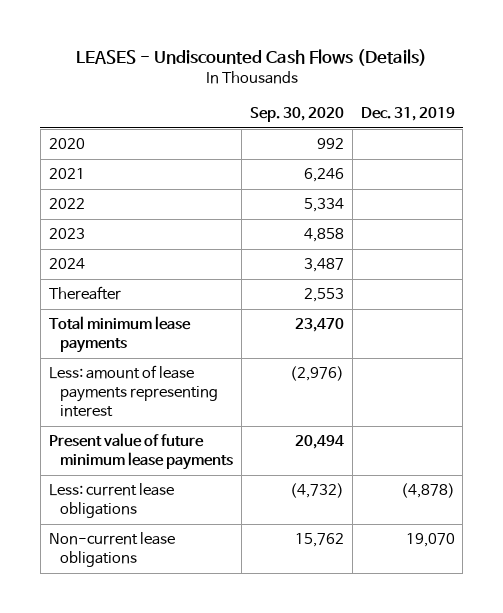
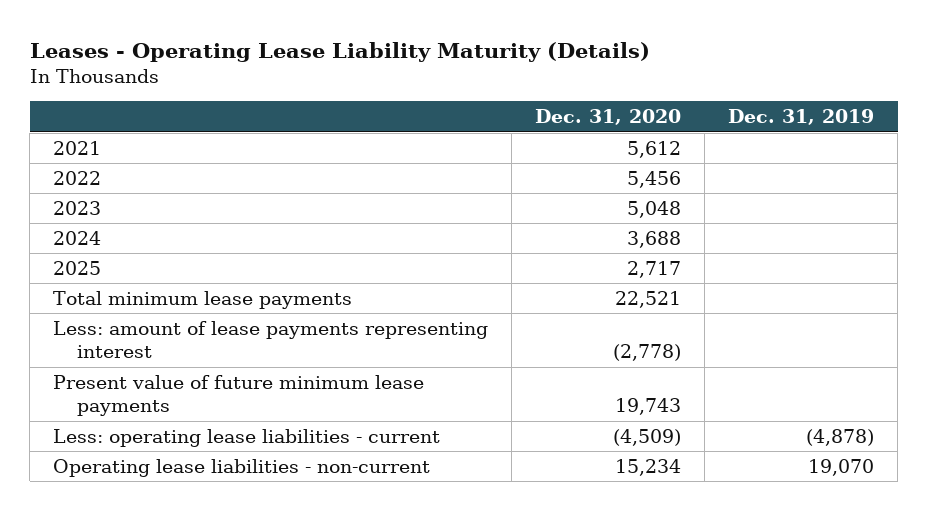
[75,49,427,67] LEASES - Undiscounted Cash Flows (Details) -> [29,42,650,63] Leases - Operating Lease Liability Maturity (Details)
[249,106,344,122] Sep. 30, 2020 -> none
none -> [535,109,682,126] Dec. 31, 2020
[48,138,85,150] 2020 -> none
[48,286,121,301] Thereafter -> none
none -> [53,260,102,275] 2025
[48,483,174,519] Less: current lease obligations -> [53,428,441,447] Less: operating lease liabilities - current
[48,532,175,568] Non-current lease obligations -> [53,458,431,477] Operating lease liabilities - non-current

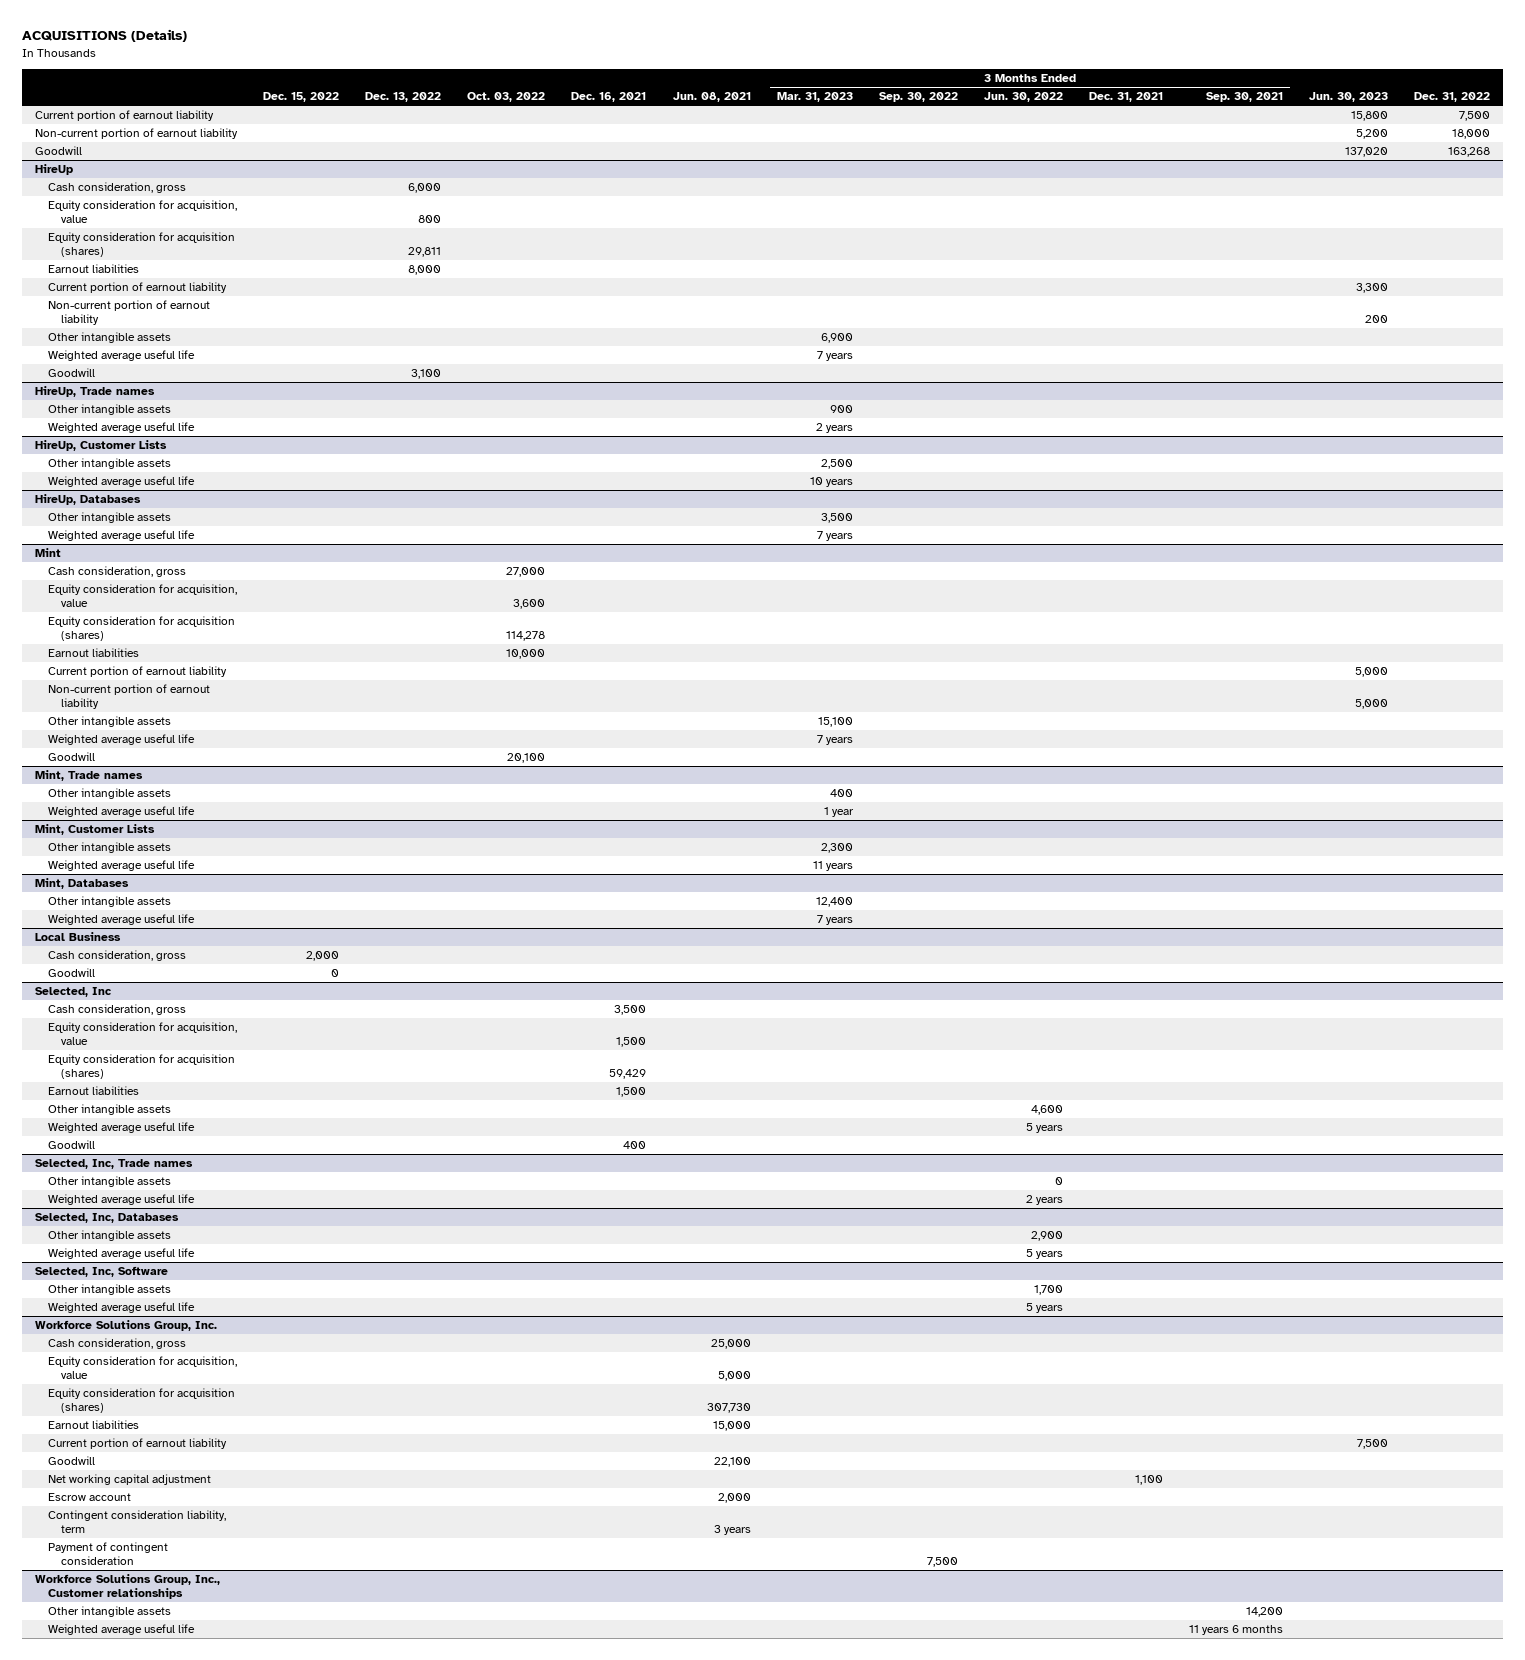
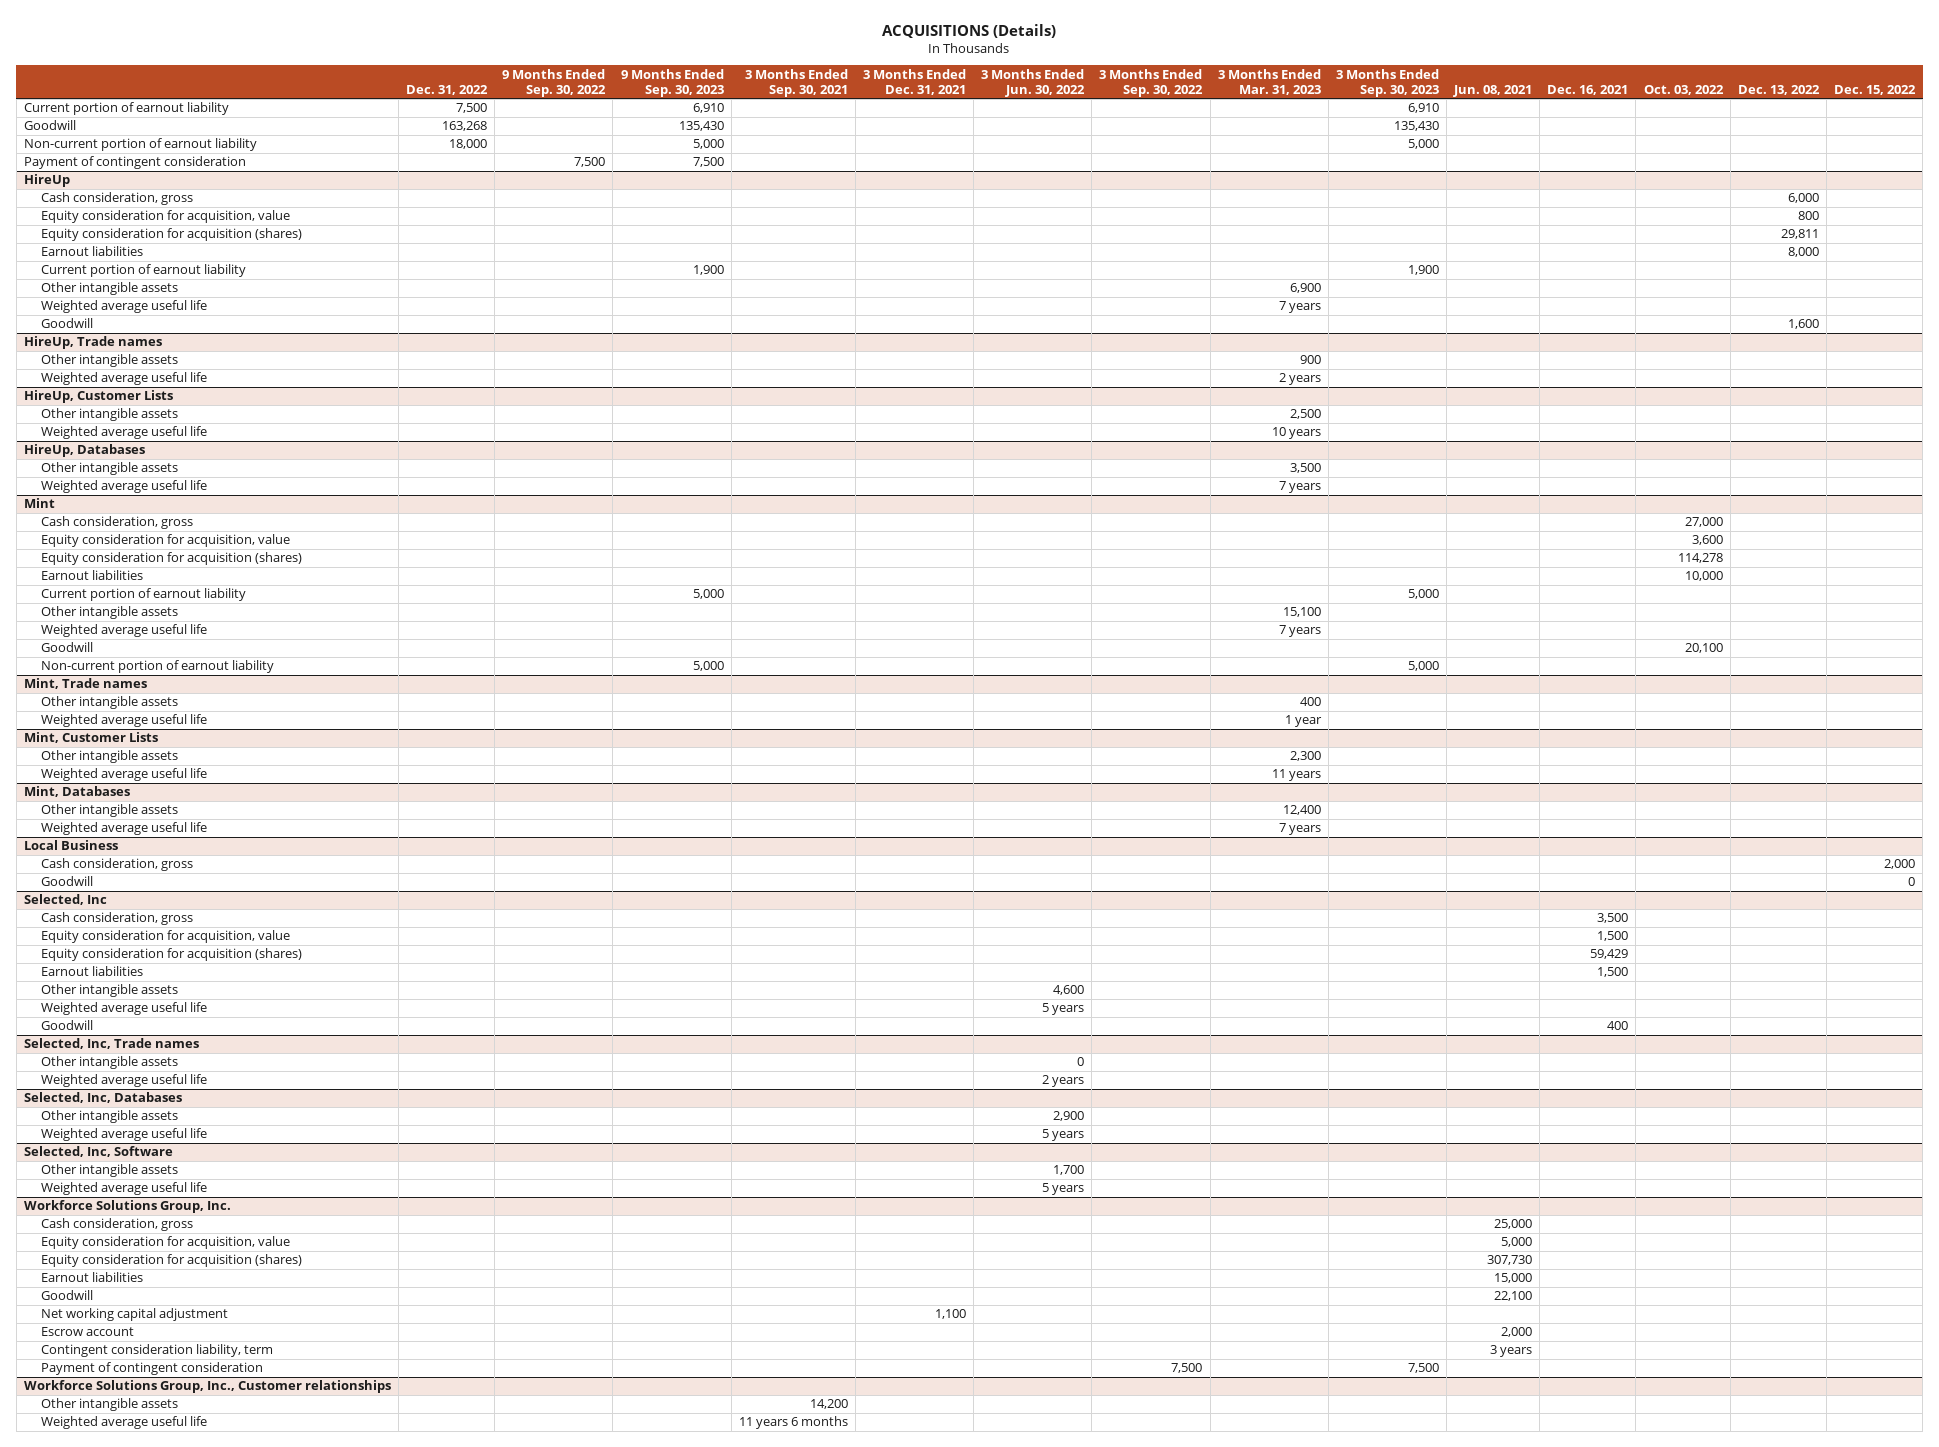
[1309,92,1389,103] Jun. 30, 2023 -> none
none -> [502,68,607,97] 9 Months Ended Sep. 30, 2022
none -> [620,68,724,97] 9 Months Ended Sep. 30, 2023
none -> [1335,68,1439,97] 3 Months Ended Sep. 30, 2023
[34,128,238,140] Non-current portion of earnout liability -> [23,138,257,152] Non-current portion of earnout liability
none -> [23,156,246,170] Payment of contingent consideration
[47,300,210,326] Non-current portion of earnout liability -> none
[411,369,442,380] 3,100 -> [1787,319,1819,330] 1,600
[47,684,210,710] Non-current portion of earnout liability -> [41,660,275,674] Non-current portion of earnout liability
[47,1438,227,1450] Current portion of earnout liability -> none

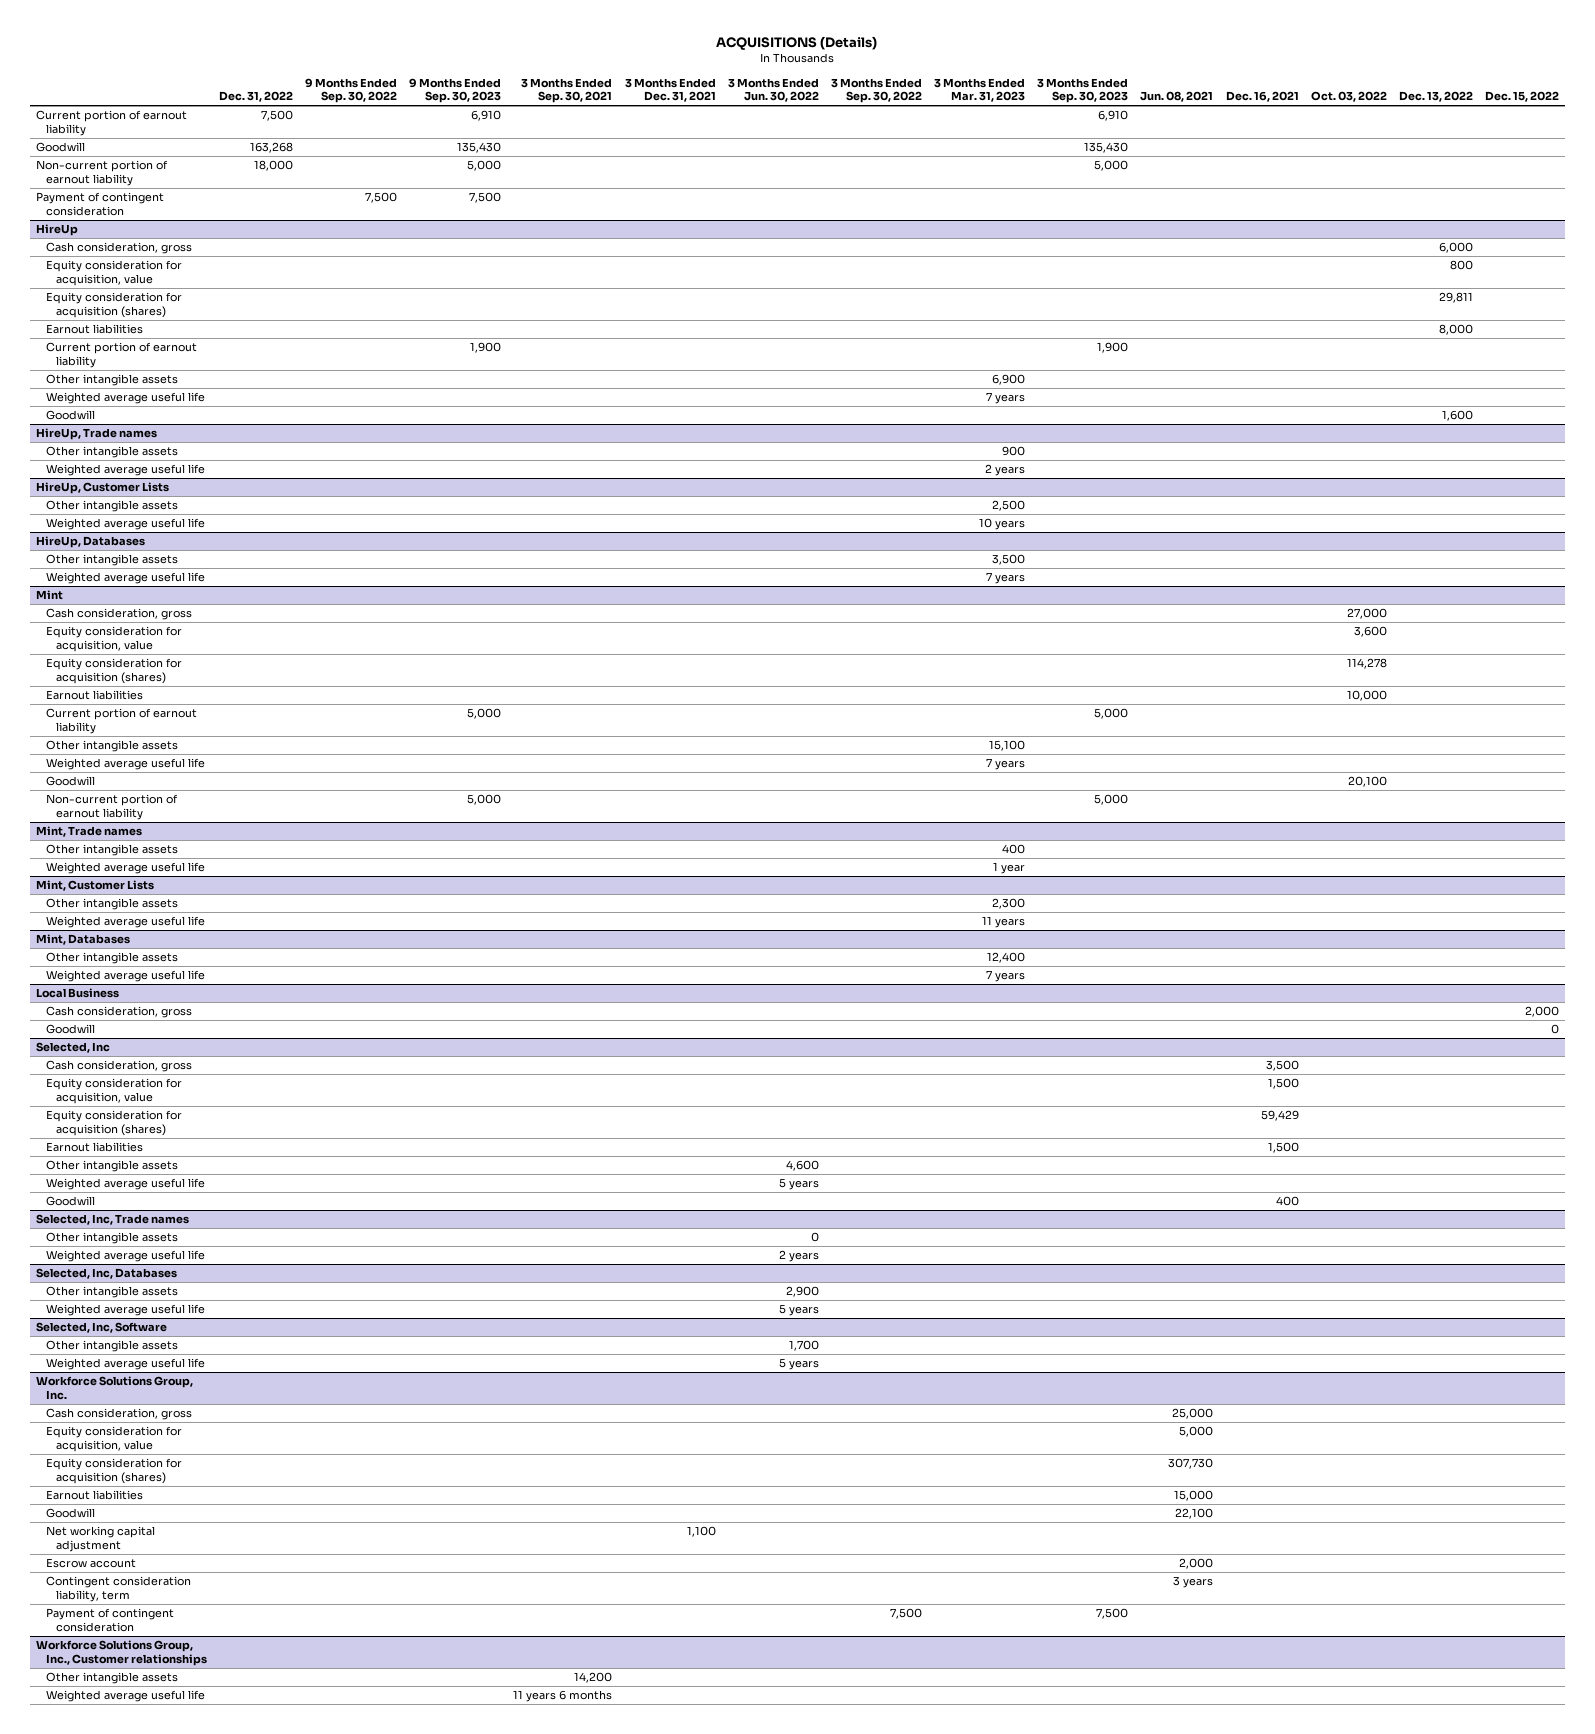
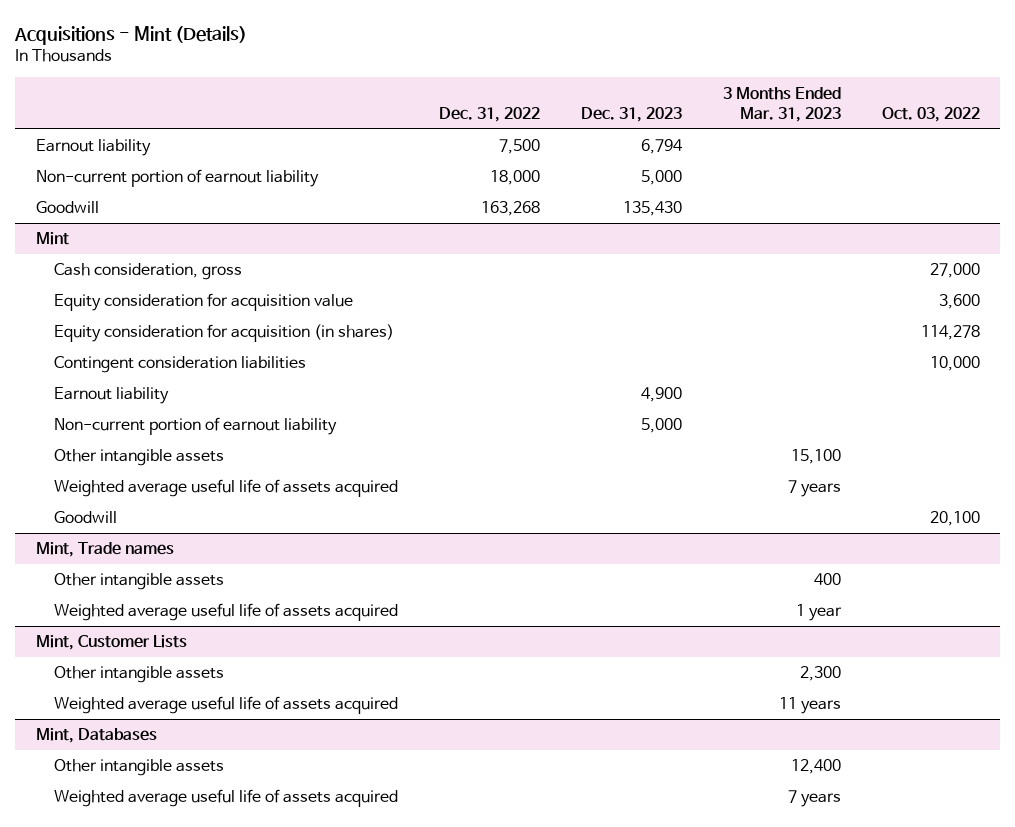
[716,36,878,51] ACQUISITIONS (Details) -> [14,26,248,46] Acquisitions - Mint (Details)
[305,77,398,104] 9 Months Ended Sep. 30, 2022 -> none
[409,77,502,104] 9 Months Ended Sep. 30, 2023 -> none
[521,77,613,104] 3 Months Ended Sep. 30, 2021 -> none
[624,77,716,103] 3 Months Ended Dec. 31, 2021 -> none
[727,77,819,103] 3 Months Ended Jun. 30, 2022 -> none
[830,77,922,104] 3 Months Ended Sep. 30, 2022 -> none
[1037,77,1129,104] 3 Months Ended Sep. 30, 2023 -> none
[1140,91,1214,103] Jun. 08, 2021 -> none
[1225,91,1299,103] Dec. 16, 2021 -> none
[1399,91,1474,103] Dec. 13, 2022 -> none
[1485,91,1560,103] Dec. 15, 2022 -> none
none -> [580,106,682,122] Dec. 31, 2023
[35,110,187,136] Current portion of earnout liability -> [35,139,151,157] Earnout liability
[35,192,164,216] Payment of contingent consideration -> none
[35,224,78,237] HireUp -> none
[45,242,192,255] Cash consideration, gross -> none
[45,260,182,286] Equity consideration for acquisition, value -> none
[45,292,182,318] Equity consideration for acquisition (shares) -> none
[45,324,143,335] Earnout liabilities -> none
[45,342,197,368] Current portion of earnout liability -> none
[45,374,178,387] Other intangible assets -> none
[45,392,205,405] Weighted average useful life -> none
[45,410,95,421] Goodwill -> none
[35,428,157,441] HireUp, Trade names -> none
[45,446,178,459] Other intangible assets -> none
[45,464,205,477] Weighted average useful life -> none
[35,482,169,495] HireUp, Customer Lists -> none
[45,500,178,513] Other intangible assets -> none
[45,518,205,531] Weighted average useful life -> none
[35,536,145,549] HireUp, Databases -> none
[45,554,178,567] Other intangible assets -> none
[45,572,205,585] Weighted average useful life -> none
[35,142,85,153] Goodwill -> [35,201,99,214] Goodwill
[45,626,182,652] Equity consideration for acquisition, value -> [53,293,353,312] Equity consideration for acquisition value
[45,658,182,684] Equity consideration for acquisition (shares) -> [53,324,394,343] Equity consideration for acquisition (in shares)
[45,690,143,701] Earnout liabilities -> [53,356,306,374] Contingent consideration liabilities
[45,708,197,734] Current portion of earnout liability -> [53,387,169,405] Earnout liability
[45,794,178,820] Non-current portion of earnout liability -> [53,417,337,436] Non-current portion of earnout liability
[45,758,205,771] Weighted average useful life -> [53,479,398,498] Weighted average useful life of assets acquired
[45,862,205,875] Weighted average useful life -> [53,603,398,622] Weighted average useful life of assets acquired
[45,916,205,929] Weighted average useful life -> [53,696,398,715] Weighted average useful life of assets acquired
[35,988,119,999] Local Business -> none
[45,1006,192,1019] Cash consideration, gross -> none
[45,1024,95,1035] Goodwill -> none
[35,1042,110,1054] Selected, Inc -> none
[45,1060,192,1073] Cash consideration, gross -> none
[45,1078,182,1104] Equity consideration for acquisition, value -> none
[45,1110,182,1136] Equity consideration for acquisition (shares) -> none
[45,1142,143,1153] Earnout liabilities -> none
[45,1160,178,1173] Other intangible assets -> none
[45,1178,205,1191] Weighted average useful life -> none
[45,1196,95,1207] Goodwill -> none
[35,1214,189,1226] Selected, Inc, Trade names -> none
[45,1232,178,1245] Other intangible assets -> none
[45,1250,205,1263] Weighted average useful life -> none
[35,1268,177,1280] Selected, Inc, Databases -> none
[45,1286,178,1299] Other intangible assets -> none
[45,1304,205,1317] Weighted average useful life -> none
[35,1322,167,1334] Selected, Inc, Software -> none
[45,1340,178,1353] Other intangible assets -> none
[45,1358,205,1371] Weighted average useful life -> none
[35,1376,193,1400] Workforce Solutions Group, Inc. -> none
[45,1408,192,1421] Cash consideration, gross -> none
[45,1426,182,1452] Equity consideration for acquisition, value -> none
[45,1458,182,1484] Equity consideration for acquisition (shares) -> none
[45,1490,143,1501] Earnout liabilities -> none
[45,1508,95,1519] Goodwill -> none
[45,1526,155,1552] Net working capital adjustment -> none
[45,1558,136,1569] Escrow account -> none
[45,1576,191,1602] Contingent consideration liability, term -> none
[45,1608,174,1632] Payment of contingent consideration -> none
[35,1640,207,1666] Workforce Solutions Group, Inc., Customer relationships -> none
[45,1672,178,1685] Other intangible assets -> none
[45,1690,205,1703] Weighted average useful life -> none
[45,970,205,983] Weighted average useful life -> [53,789,398,808] Weighted average useful life of assets acquired

